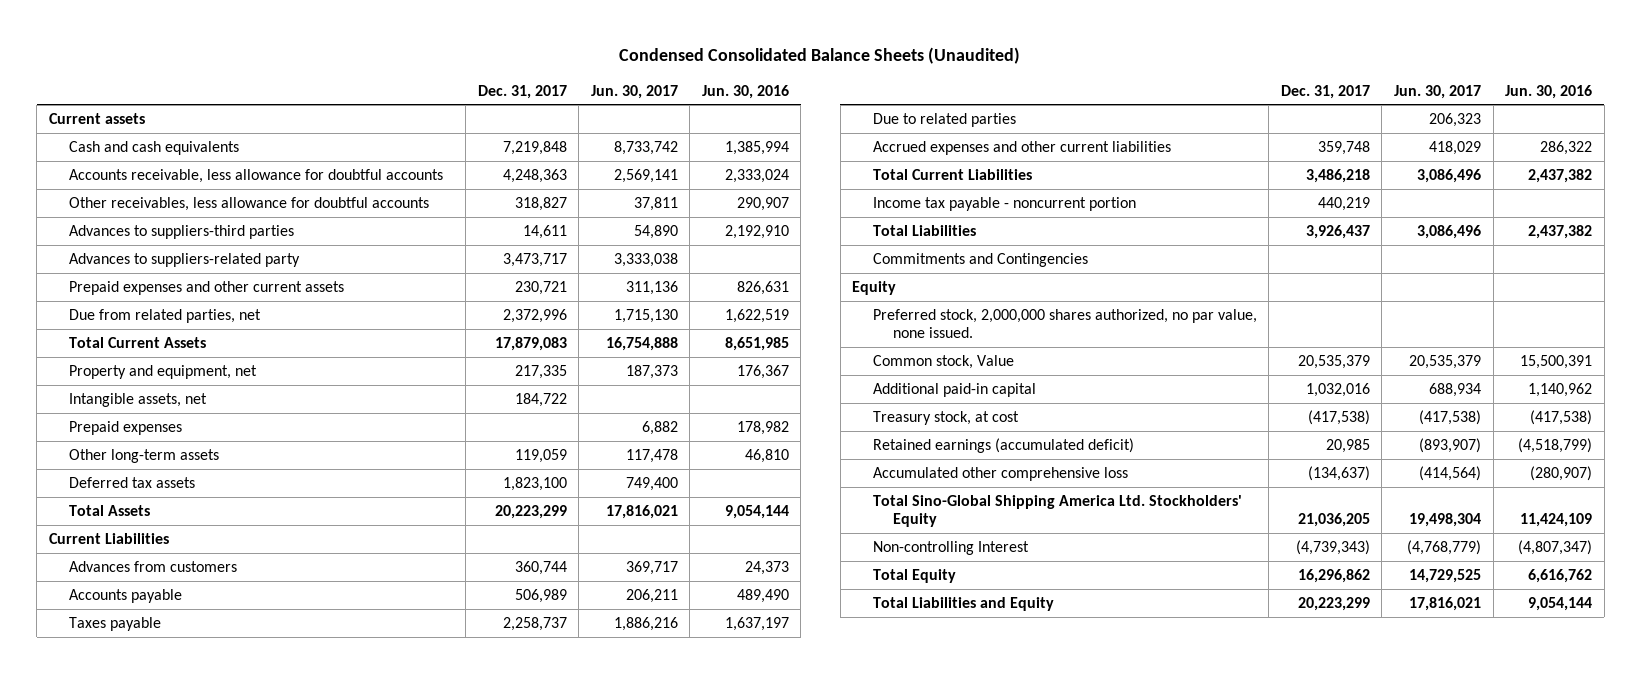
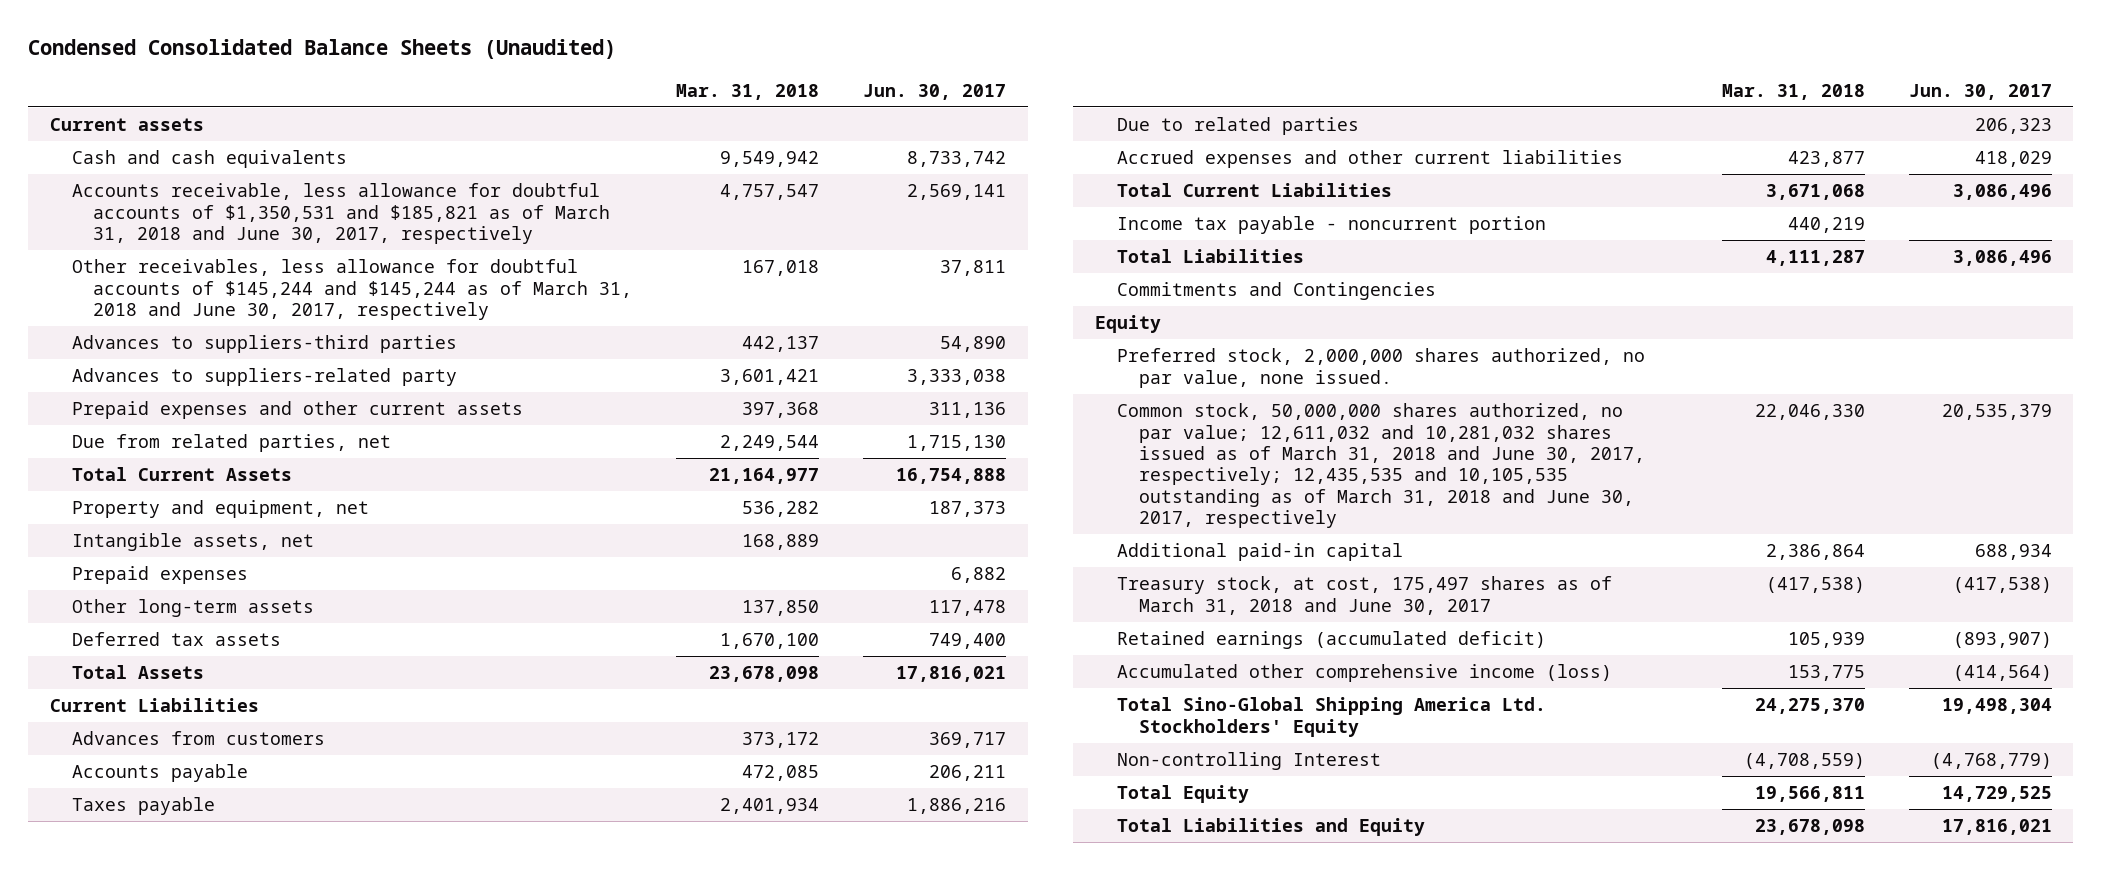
[477,84,567,99] Dec. 31, 2017 -> none
[701,84,789,99] Jun. 30, 2016 -> none
none -> [676,83,820,100] Mar. 31, 2018
[69,168,444,183] Accounts receivable, less allowance for doubtful accounts -> [71,183,611,244] Accounts receivable, less allowance for doubtful accounts of $1,350,531 and $185,821 as of March 31, 2018 and June 30, 2017, respectively
[69,196,430,211] Other receivables, less allowance for doubtful accounts -> [71,259,633,320] Other receivables, less allowance for doubtful accounts of $145,244 and $145,244 as of March 31, 2018 and June 30, 2017, respectively
[872,354,1014,369] Common stock, Value -> [1116,403,1645,528] Common stock, 50,000,000 shares authorized, no par value; 12,611,032 and 10,281,032 shares issued as of March 31, 2018 and June 30, 2017, respectively; 12,435,535 and 10,105,535 outstanding as of March 31, 2018 and June 30, 2017, respectively
[872,410,1019,425] Treasury stock, at cost -> [1116,576,1612,615] Treasury stock, at cost, 175,497 shares as of March 31, 2018 and June 30, 2017
[872,466,1128,481] Accumulated other comprehensive loss -> [1116,664,1612,683] Accumulated other comprehensive income (loss)

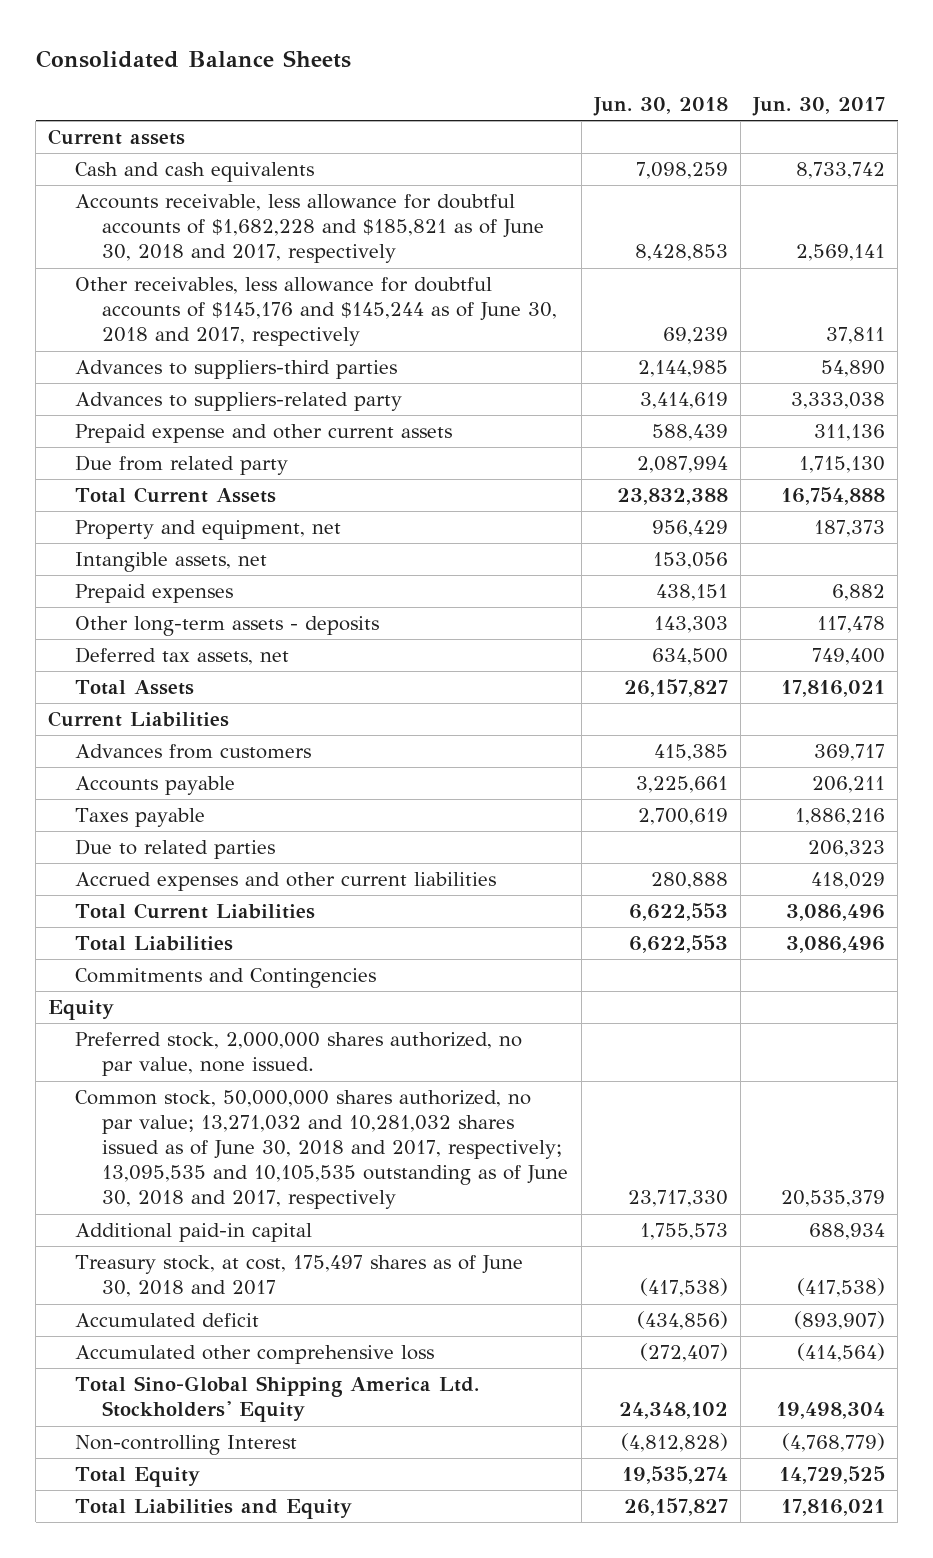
[27,39,616,60] Condensed Consolidated Balance Sheets (Unaudited) -> [35,50,351,69] Consolidated Balance Sheets
[676,83,820,100] Mar. 31, 2018 -> none
none -> [592,97,728,117] Jun. 30, 2018
[71,183,611,244] Accounts receivable, less allowance for doubtful accounts of $1,350,531 and $185,821 as of March 31, 2018 and June 30, 2017, respectively -> [75,194,545,264] Accounts receivable, less allowance for doubtful accounts of $1,682,228 and $185,821 as of June 30, 2018 and 2017, respectively
[71,259,633,320] Other receivables, less allowance for doubtful accounts of $145,244 and $145,244 as of March 31, 2018 and June 30, 2017, respectively -> [75,277,558,347] Other receivables, less allowance for doubtful accounts of $145,176 and $145,244 as of June 30, 2018 and 2017, respectively
[71,401,523,420] Prepaid expenses and other current assets -> [75,424,453,444] Prepaid expense and other current assets
[71,434,391,453] Due from related parties, net -> [75,455,289,476] Due from related party
[71,599,314,618] Other long-term assets -> [75,616,380,637] Other long-term assets - deposits
[71,632,281,647] Deferred tax assets -> [75,647,290,666] Deferred tax assets, net
[1116,216,1546,235] Income tax payable - noncurrent portion -> none
[1116,403,1645,528] Common stock, 50,000,000 shares authorized, no par value; 12,611,032 and 10,281,032 shares issued as of March 31, 2018 and June 30, 2017, respectively; 12,435,535 and 10,105,535 outstanding as of March 31, 2018 and June 30, 2017, respectively -> [75,1090,569,1210] Common stock, 50,000,000 shares authorized, no par value; 13,271,032 and 10,281,032 shares issued as of June 30, 2018 and 2017, respectively; 13,095,535 and 10,105,535 outstanding as of June 30, 2018 and 2017, respectively
[1116,576,1612,615] Treasury stock, at cost, 175,497 shares as of March 31, 2018 and June 30, 2017 -> [75,1255,524,1298] Treasury stock, at cost, 175,497 shares as of June 30, 2018 and 2017
[1116,631,1546,650] Retained earnings (accumulated deficit) -> [75,1313,260,1328] Accumulated deficit
[1116,664,1612,683] Accumulated other comprehensive income (loss) -> [75,1345,435,1365] Accumulated other comprehensive loss

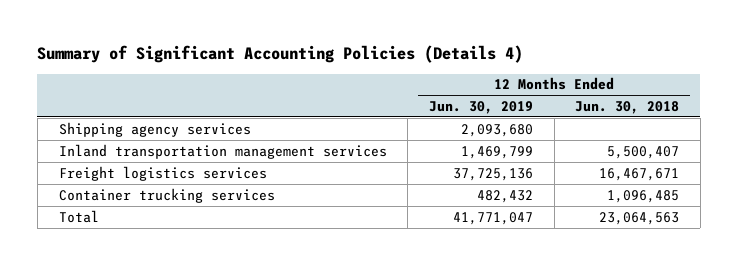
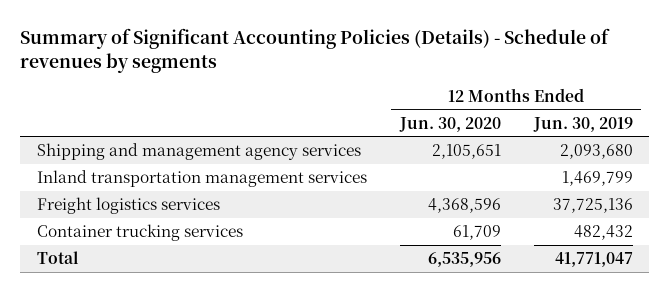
[37,45,524,64] Summary of Significant Accounting Policies (Details 4) -> [19,27,610,73] Summary of Significant Accounting Policies (Details) - Schedule of revenues by segments
[575,101,680,115] Jun. 30, 2018 -> none
none -> [398,116,501,132] Jun. 30, 2020
[58,121,251,137] Shipping agency services -> [36,142,361,160] Shipping and management agency services

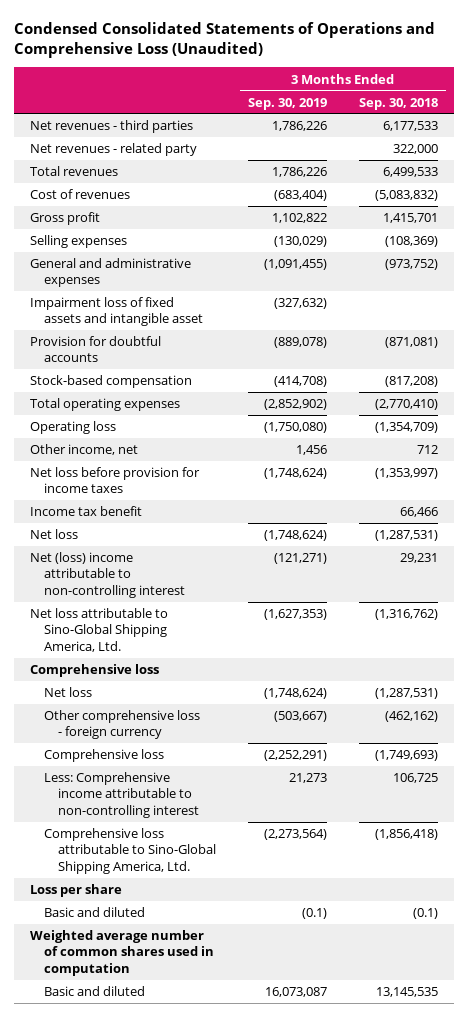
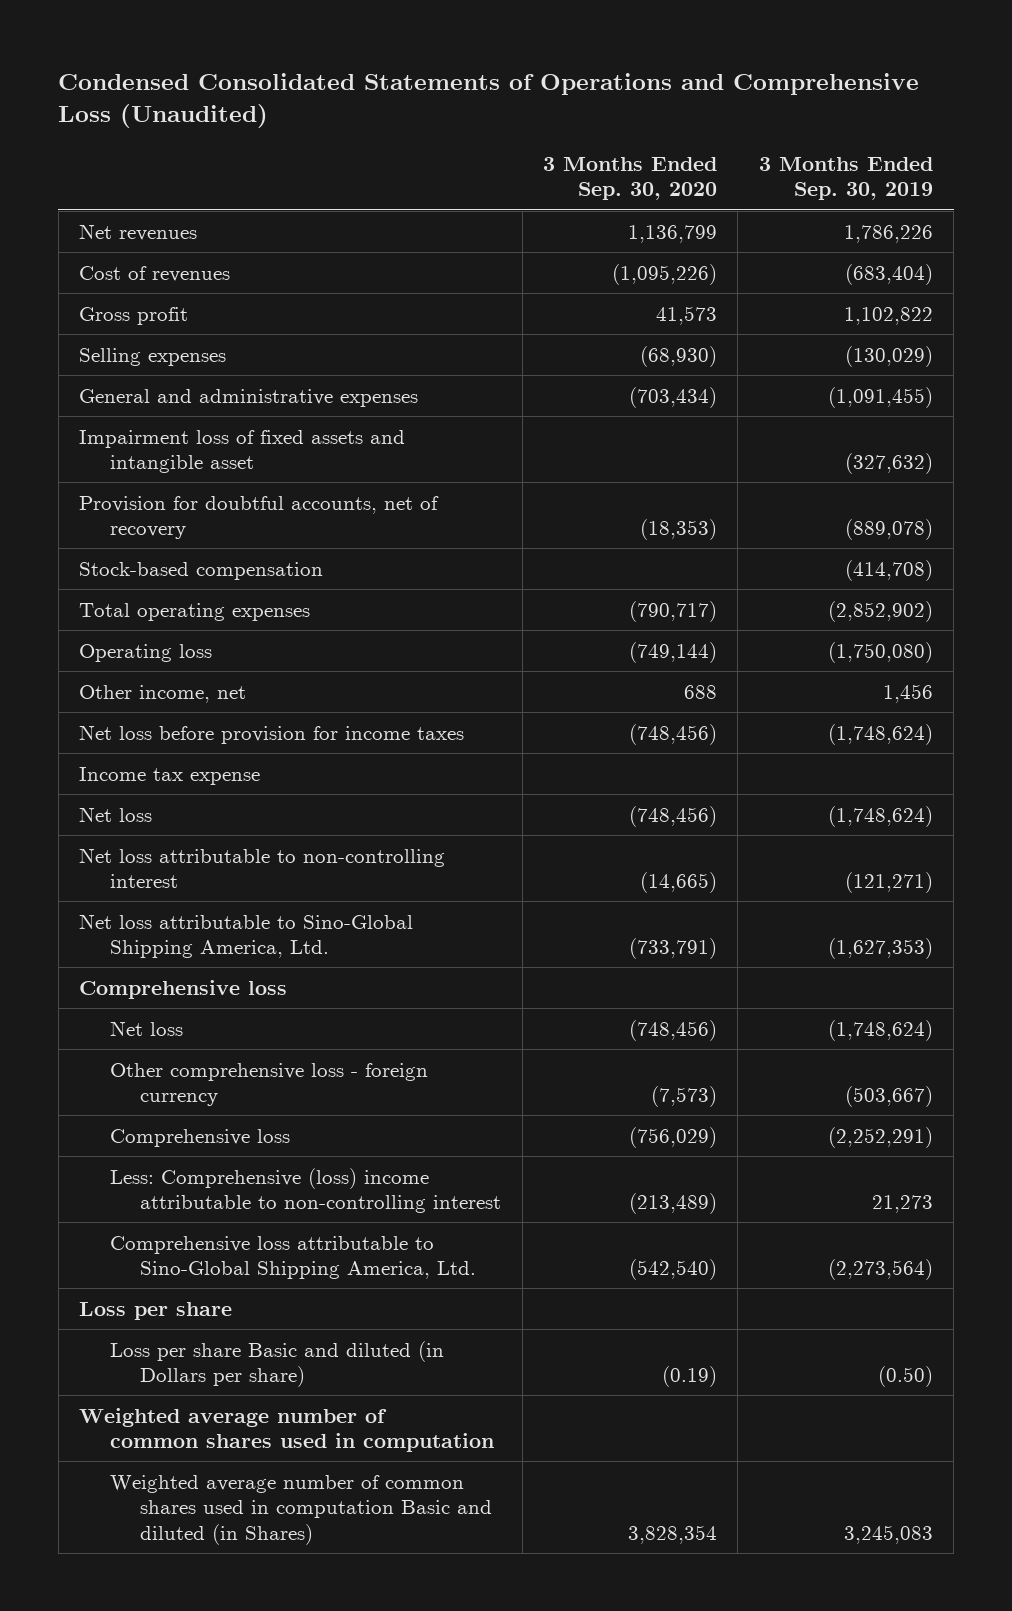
[359,97,439,110] Sep. 30, 2018 -> none
none -> [542,156,717,201] 3 Months Ended Sep. 30, 2020
[29,120,193,134] Net revenues - third parties -> none
[29,143,197,157] Net revenues - related party -> none
[29,166,118,177] Total revenues -> [79,223,198,241] Net revenues
[29,336,161,363] Provision for doubtful accounts -> [79,495,440,540] Provision for doubtful accounts, net of recovery
[29,506,142,517] Income tax benefit -> [79,766,261,785] Income tax expense
[29,552,185,598] Net (loss) income attributable to non-controlling interest -> [79,847,446,889] Net loss attributable to non-controlling interest
[43,772,199,818] Less: Comprehensive income attributable to non-controlling interest -> [109,1167,502,1214] Less: Comprehensive (loss) income attributable to non-controlling interest
[43,907,145,918] Basic and diluted -> [109,1340,444,1388] Loss per share Basic and diluted (in Dollars per share)
[302,908,328,920] (0.1) -> [877,1366,933,1388] (0.50)
[43,986,145,997] Basic and diluted -> [109,1474,493,1545] Weighted average number of common shares used in computation Basic and diluted (in Shares)
[265,987,328,998] 16,073,087 -> [843,1524,933,1544] 3,245,083

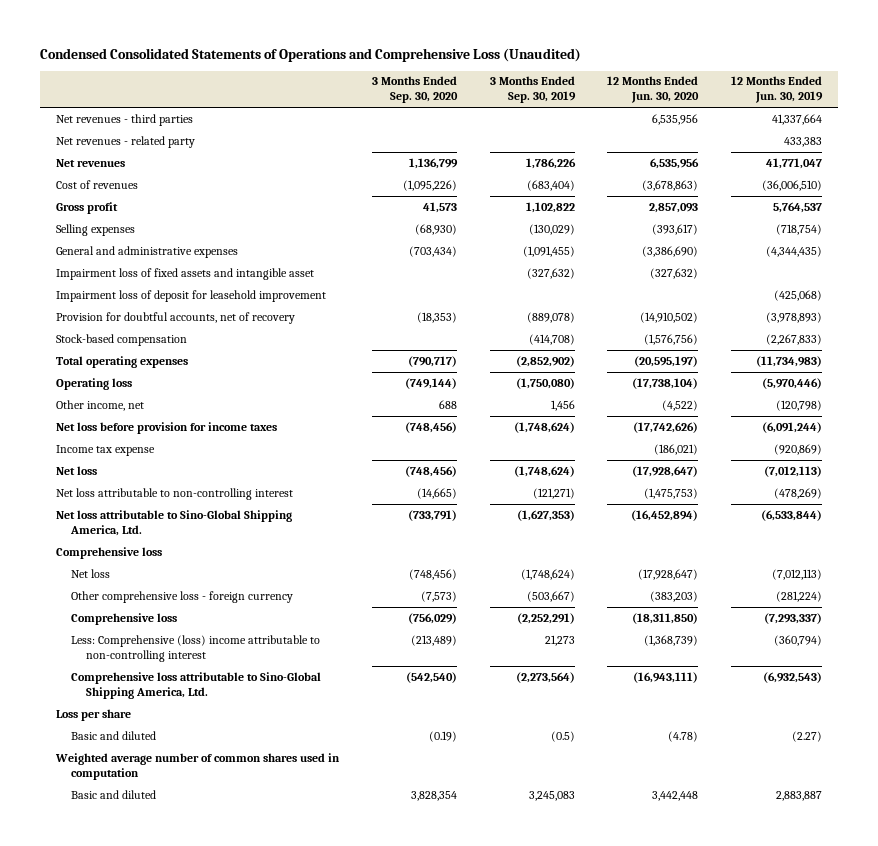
none -> [607,76,700,104] 12 Months Ended Jun. 30, 2020
none -> [731,76,824,104] 12 Months Ended Jun. 30, 2019
none -> [56,113,194,126] Net revenues - third parties
none -> [56,135,196,148] Net revenues - related party
none -> [56,289,327,302] Impairment loss of deposit for leasehold improvement
[109,1340,444,1388] Loss per share Basic and diluted (in Dollars per share) -> [70,730,156,740] Basic and diluted
[877,1366,933,1388] (0.50) -> [550,730,575,742] (0.5)
[109,1474,493,1545] Weighted average number of common shares used in computation Basic and diluted (in Shares) -> [70,789,156,799] Basic and diluted

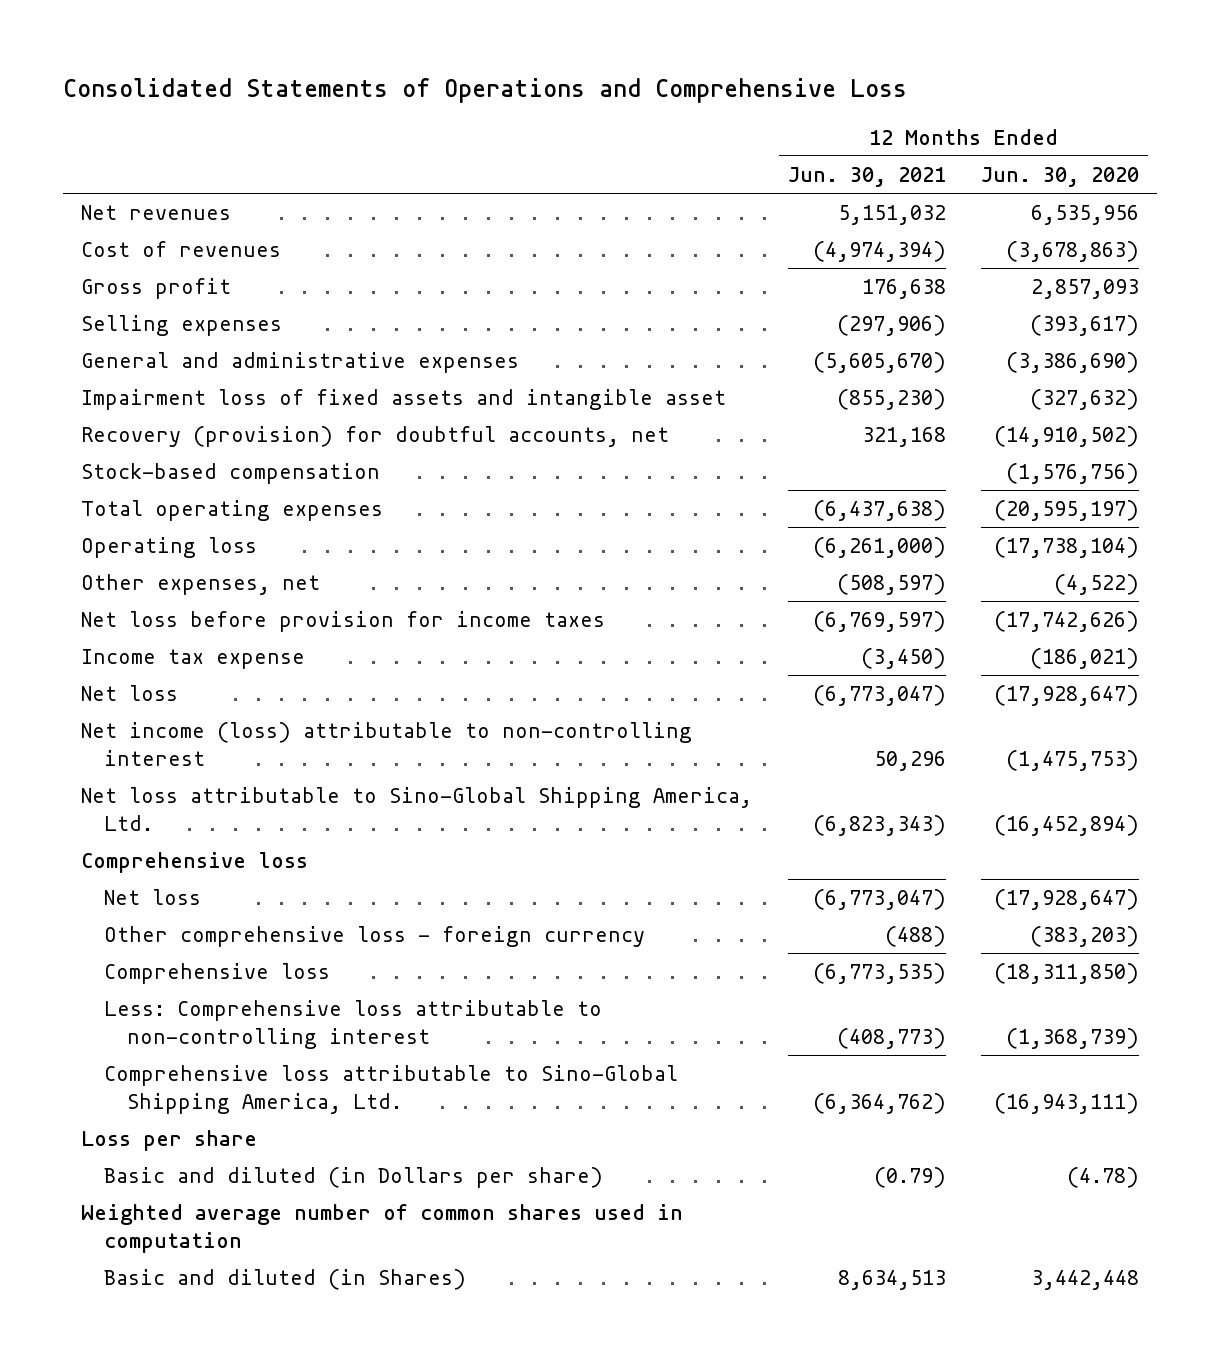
[39,47,581,62] Condensed Consolidated Statements of Operations and Comprehensive Loss (Unaudited) -> [63,77,908,103] Consolidated Statements of Operations and Comprehensive Loss
[372,76,459,104] 3 Months Ended Sep. 30, 2020 -> none
[489,76,576,104] 3 Months Ended Sep. 30, 2019 -> none
[731,76,824,104] 12 Months Ended Jun. 30, 2019 -> none
none -> [787,167,946,188] Jun. 30, 2021
[56,113,194,126] Net revenues - third parties -> none
[56,135,196,148] Net revenues - related party -> none
[56,289,327,302] Impairment loss of deposit for leasehold improvement -> none
[56,311,296,324] Provision for doubtful accounts, net of recovery -> [81,426,670,448] Recovery (provision) for doubtful accounts, net
[56,399,145,411] Other income, net -> [81,574,321,596] Other expenses, net
[56,487,294,500] Net loss attributable to non-controlling interest -> [81,722,693,767] Net income (loss) attributable to non-controlling interest
[70,634,320,662] Less: Comprehensive (loss) income attributable to non-controlling interest -> [104,1000,603,1050] Less: Comprehensive loss attributable to non-controlling interest
[70,730,156,740] Basic and diluted -> [104,1167,604,1189] Basic and diluted (in Dollars per share)
[70,789,156,799] Basic and diluted -> [104,1269,467,1291] Basic and diluted (in Shares)

